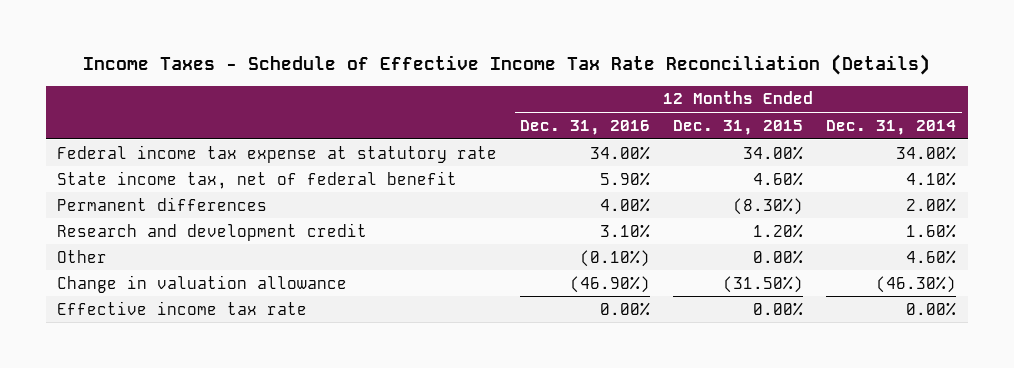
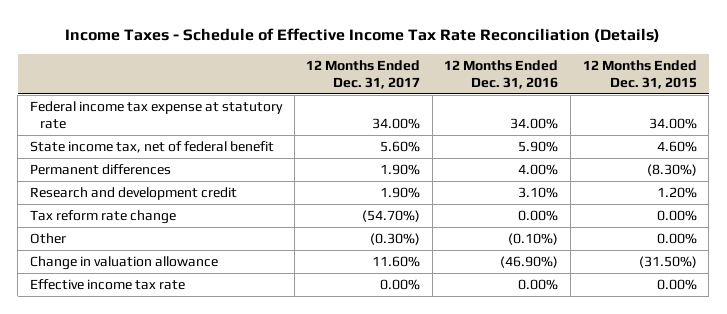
[826,119,957,135] Dec. 31, 2014 -> none
none -> [306,60,421,89] 12 Months Ended Dec. 31, 2017
none -> [29,210,176,225] Tax reform rate change

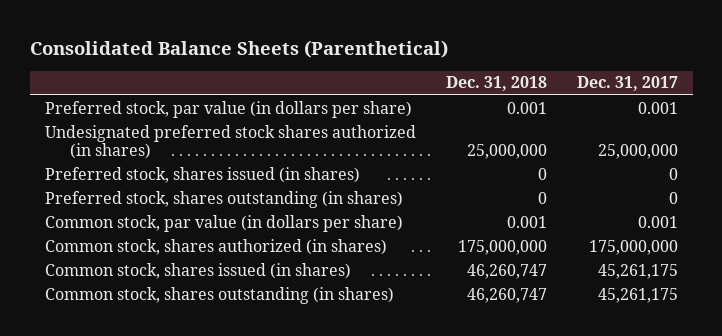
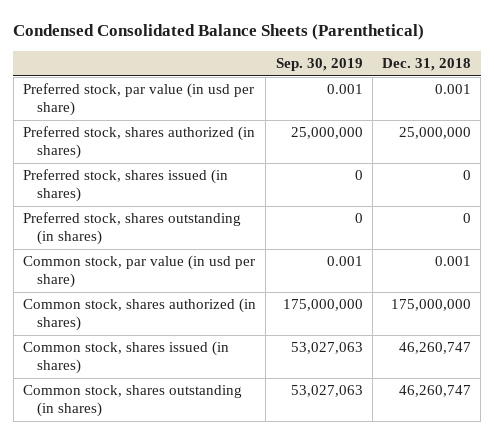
[29,39,448,58] Consolidated Balance Sheets (Parenthetical) -> [13,24,425,41] Condensed Consolidated Balance Sheets (Parenthetical)
[576,76,678,92] Dec. 31, 2017 -> none
none -> [275,58,363,72] Sep. 30, 2019
[44,100,412,118] Preferred stock, par value (in dollars per share) -> [23,83,255,117] Preferred stock, par value (in usd per share)
[44,124,416,160] Undesignated preferred stock shares authorized (in shares) -> [23,126,256,160] Preferred stock, shares authorized (in shares)
[44,214,403,232] Common stock, par value (in dollars per share) -> [23,255,256,289] Common stock, par value (in usd per share)

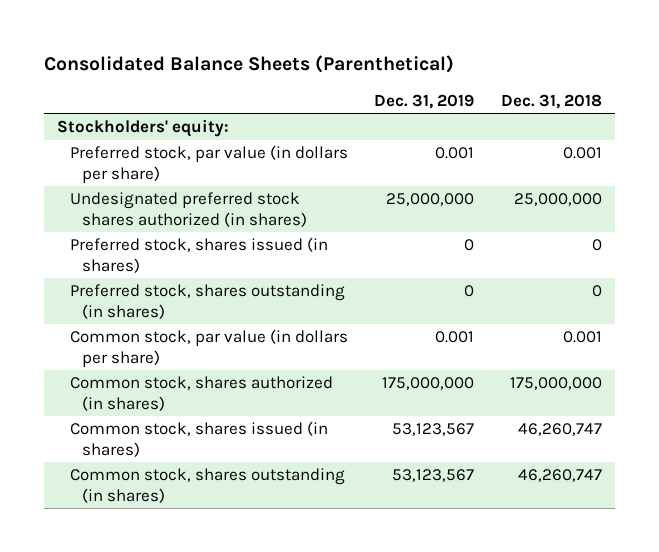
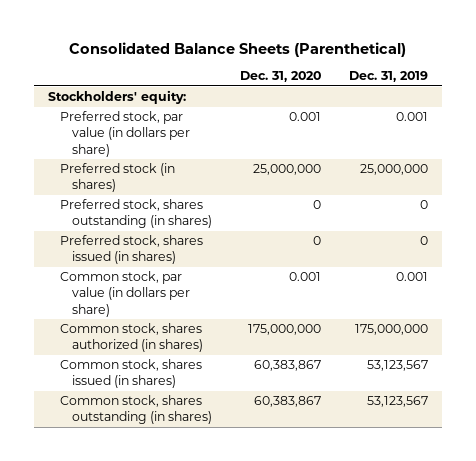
[501,93,603,109] Dec. 31, 2018 -> none
none -> [240,71,322,83] Dec. 31, 2020
[69,192,307,227] Undesignated preferred stock shares authorized (in shares) -> [60,163,176,193] Preferred stock (in shares)
[69,237,328,273] Preferred stock, shares issued (in shares) -> [60,235,204,265] Preferred stock, shares issued (in shares)

